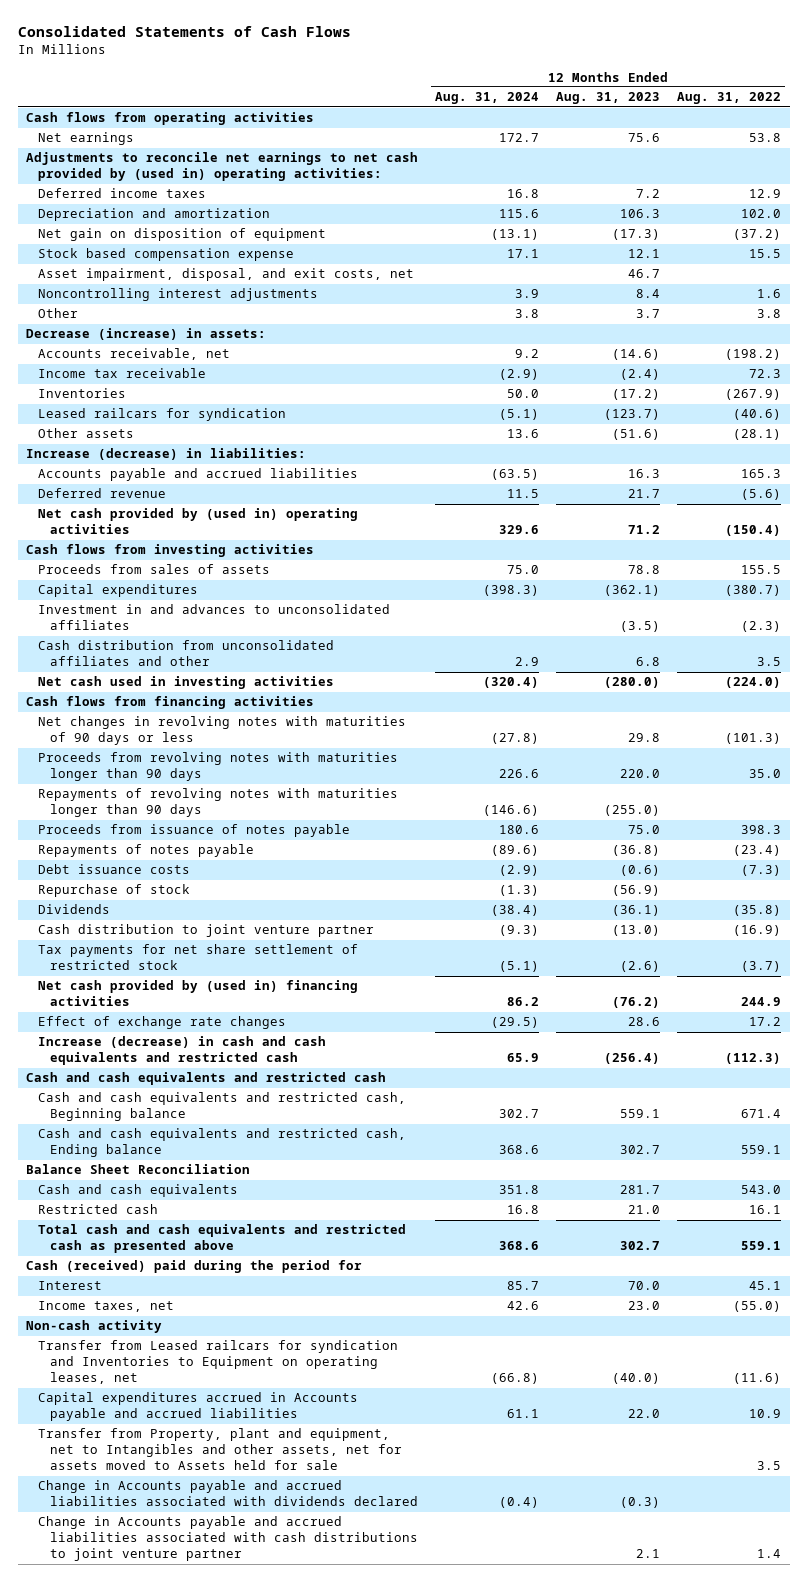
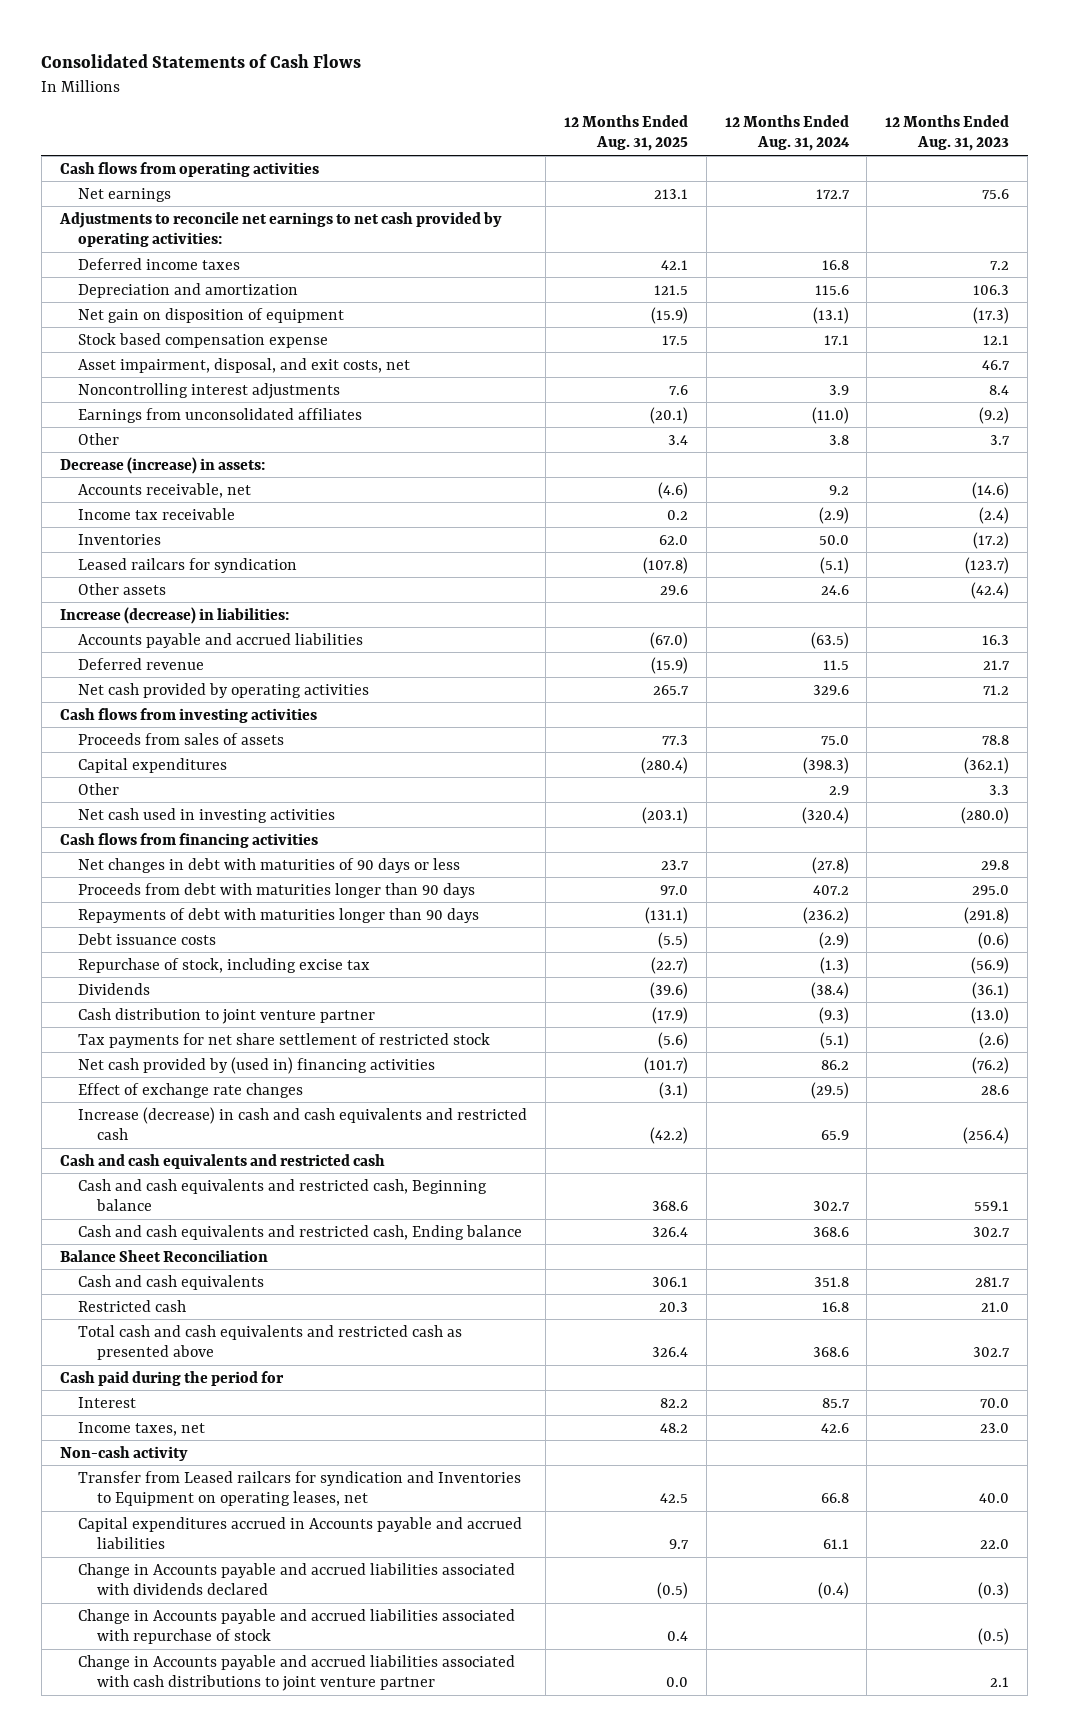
[677,92,782,105] Aug. 31, 2022 -> none
none -> [563,114,688,152] 12 Months Ended Aug. 31, 2025
[26,152,419,182] Adjustments to reconcile net earnings to net cash provided by (used in) operating activities: -> [58,211,502,248] Adjustments to reconcile net earnings to net cash provided by operating activities:
none -> [78,407,363,423] Earnings from unconsolidated affiliates
[507,429,540,439] 13.6 -> [820,584,849,595] 24.6
[612,429,661,441] (51.6) -> [971,581,1010,599] (42.4)
[38,508,359,535] Net cash provided by (used in) operating activities -> [78,682,370,698] Net cash provided by operating activities
[38,604,391,631] Investment in and advances to unconsolidated affiliates -> none
[38,640,335,667] Cash distribution from unconsolidated affiliates and other -> none
none -> [78,782,120,795] Other
[38,824,351,838] Proceeds from issuance of notes payable -> none
[38,844,255,858] Repayments of notes payable -> none
[38,716,407,746] Net changes in revolving notes with maturities of 90 days or less -> [78,857,461,873] Net changes in debt with maturities of 90 days or less
[38,752,399,782] Proceeds from revolving notes with maturities longer than 90 days -> [78,882,476,898] Proceeds from debt with maturities longer than 90 days
[499,769,540,779] 226.6 -> [812,884,849,895] 407.2
[620,769,661,779] 220.0 -> [972,884,1010,895] 295.0
[38,788,399,818] Repayments of revolving notes with maturities longer than 90 days -> [78,907,480,923] Repayments of debt with maturities longer than 90 days
[483,805,540,817] (146.6) -> [802,906,849,924] (236.2)
[604,805,661,817] (255.0) -> [964,906,1010,924] (291.8)
[38,884,191,898] Repurchase of stock -> [78,957,371,973] Repurchase of stock, including excise tax
[26,1260,363,1274] Cash (received) paid during the period for -> [59,1370,284,1386] Cash paid during the period for
[491,1373,540,1385] (66.8) -> [820,1493,849,1504] 66.8
[612,1373,661,1385] (40.0) -> [979,1493,1010,1504] 40.0
[38,1428,403,1471] Transfer from Property, plant and equipment, net to Intangibles and other assets, net for assets moved to Assets held for sale -> none
none -> [78,1608,516,1645] Change in Accounts payable and accrued liabilities associated with repurchase of stock

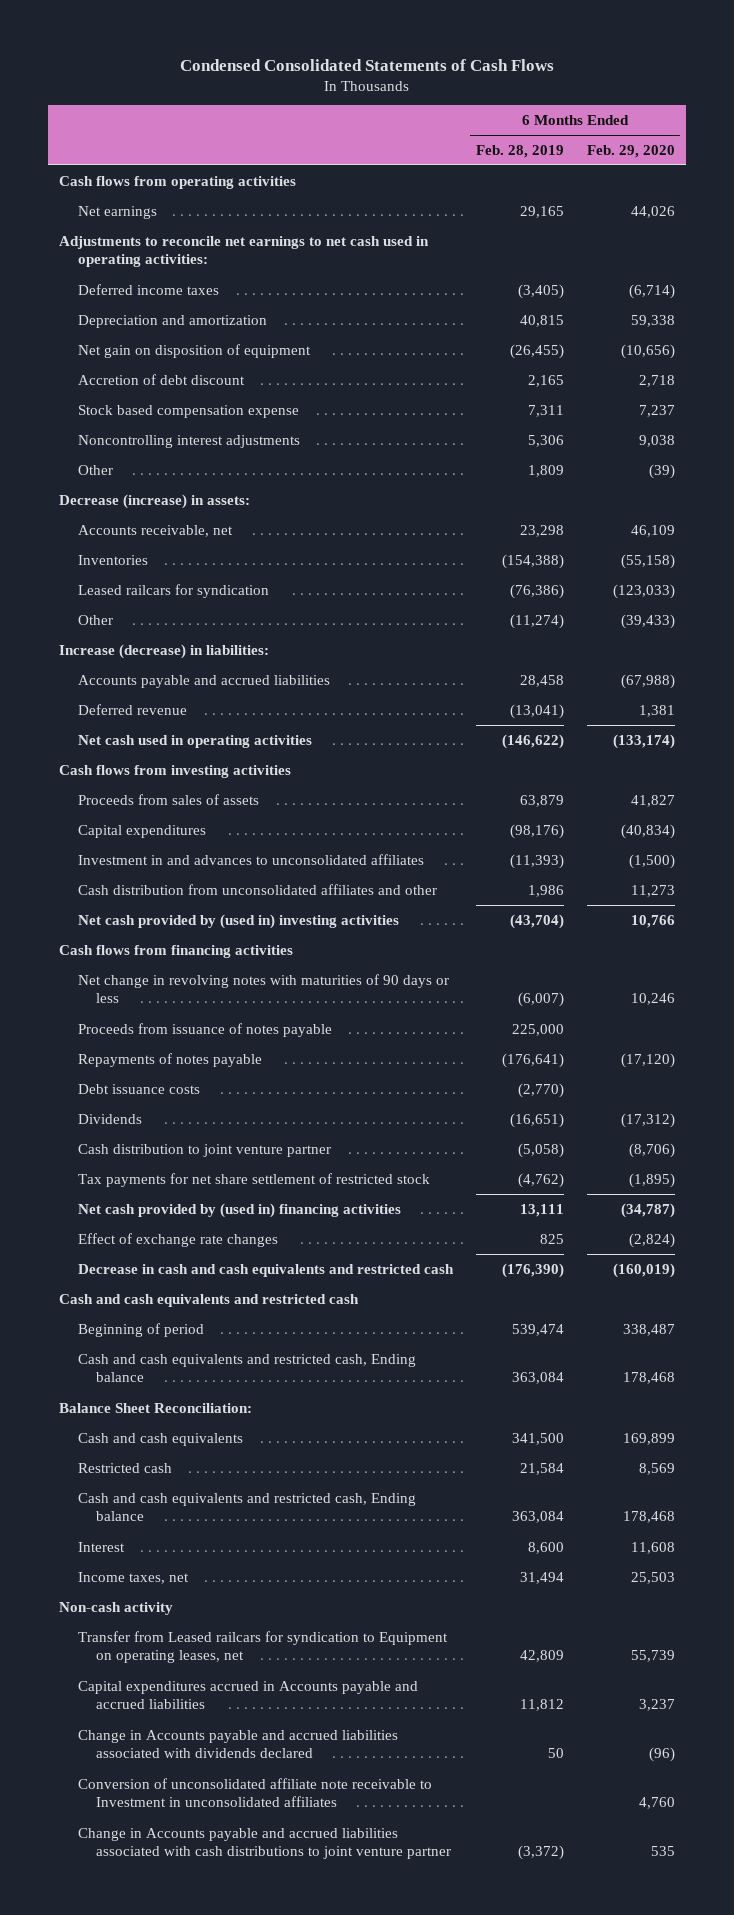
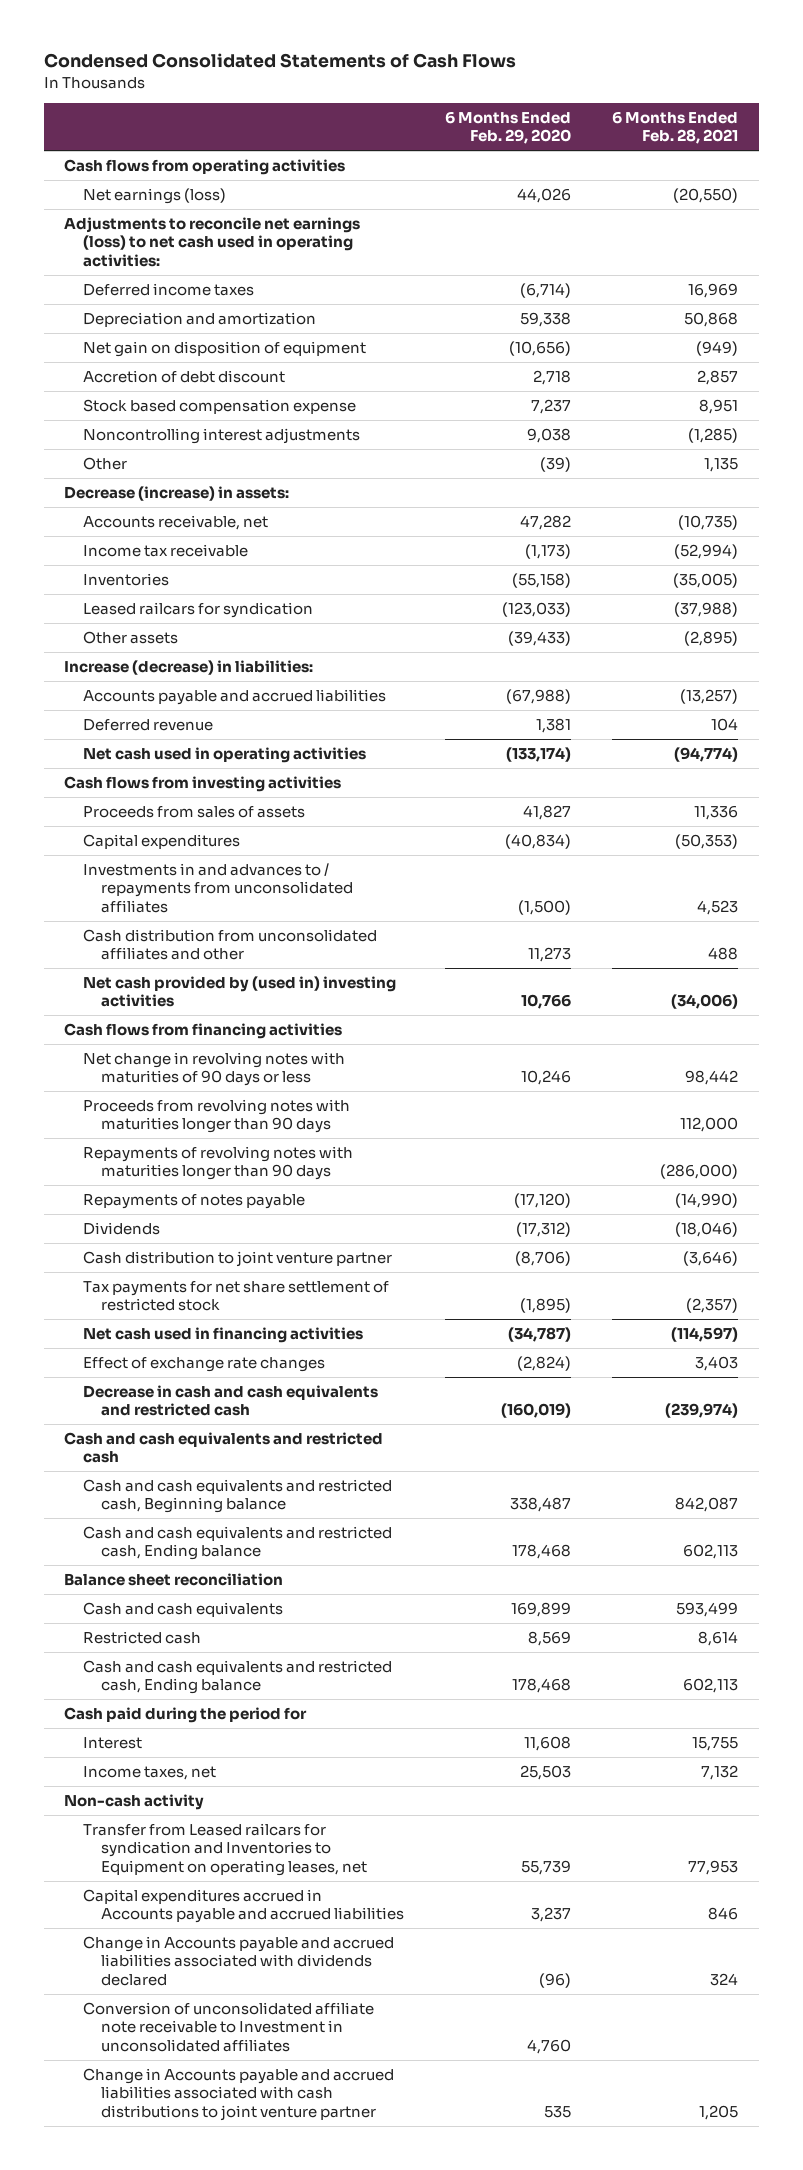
[475,144,564,158] Feb. 28, 2019 -> none
none -> [612,110,739,145] 6 Months Ended Feb. 28, 2021
[77,205,157,219] Net earnings -> [82,187,226,204] Net earnings (loss)
[59,235,430,268] Adjustments to reconcile net earnings to net cash used in operating activities: -> [64,216,361,267] Adjustments to reconcile net earnings (loss) to net cash used in operating activities:
[630,524,675,537] 46,109 -> [519,514,571,530] 47,282
none -> [82,543,248,557] Income tax receivable
[77,614,113,625] Other -> [82,630,178,644] Other assets
[77,853,424,865] Investment in and advances to unconsolidated affiliates -> [82,862,353,913] Investments in and advances to / repayments from unconsolidated affiliates
[77,1022,332,1037] Proceeds from issuance of notes payable -> none
none -> [82,1098,350,1134] Proceeds from revolving notes with maturities longer than 90 days
none -> [82,1145,353,1181] Repayments of revolving notes with maturities longer than 90 days
[77,1083,200,1094] Debt issuance costs -> none
[77,1202,401,1218] Net cash provided by (used in) financing activities -> [82,1326,363,1343] Net cash used in financing activities
[77,1322,204,1337] Beginning of period -> [82,1478,392,1514] Cash and cash equivalents and restricted cash, Beginning balance
[59,1402,253,1413] Balance Sheet Reconciliation: -> [64,1572,284,1586] Balance sheet reconciliation
none -> [64,1706,308,1723] Cash paid during the period for
[77,1630,448,1664] Transfer from Leased railcars for syndication to Equipment on operating leases, net -> [82,1822,367,1876] Transfer from Leased railcars for syndication and Inventories to Equipment on operating leases, net

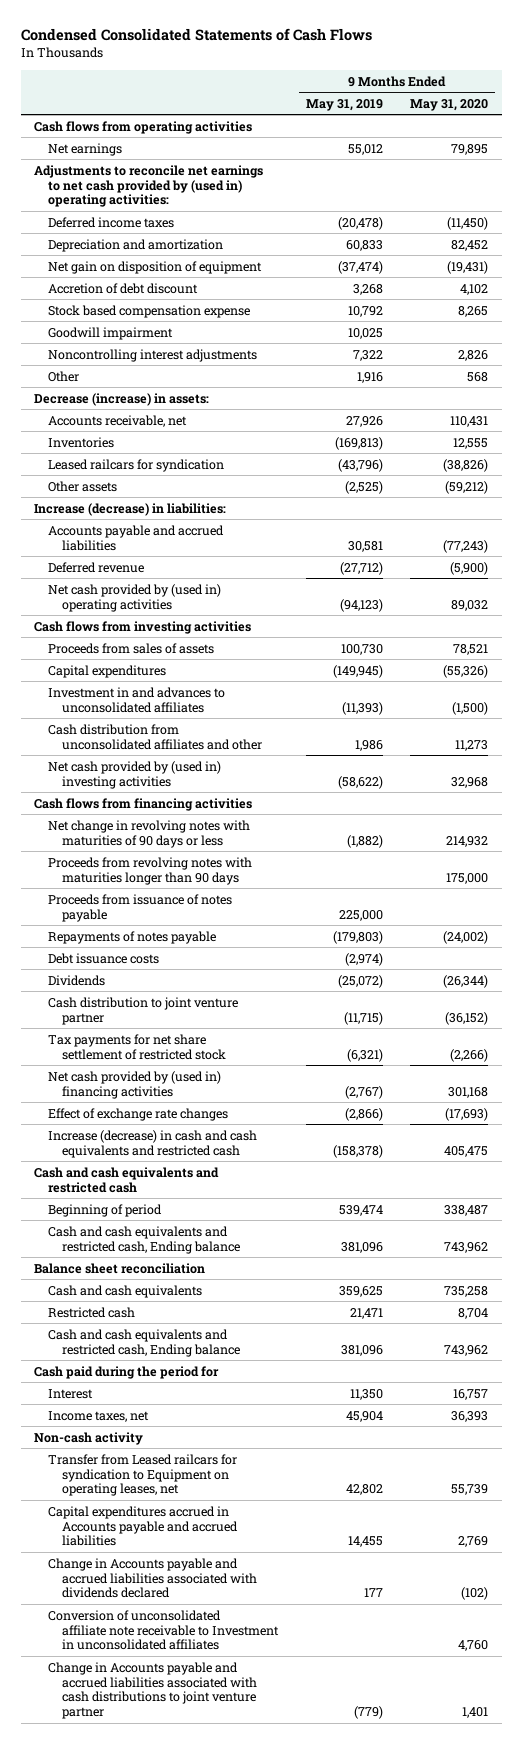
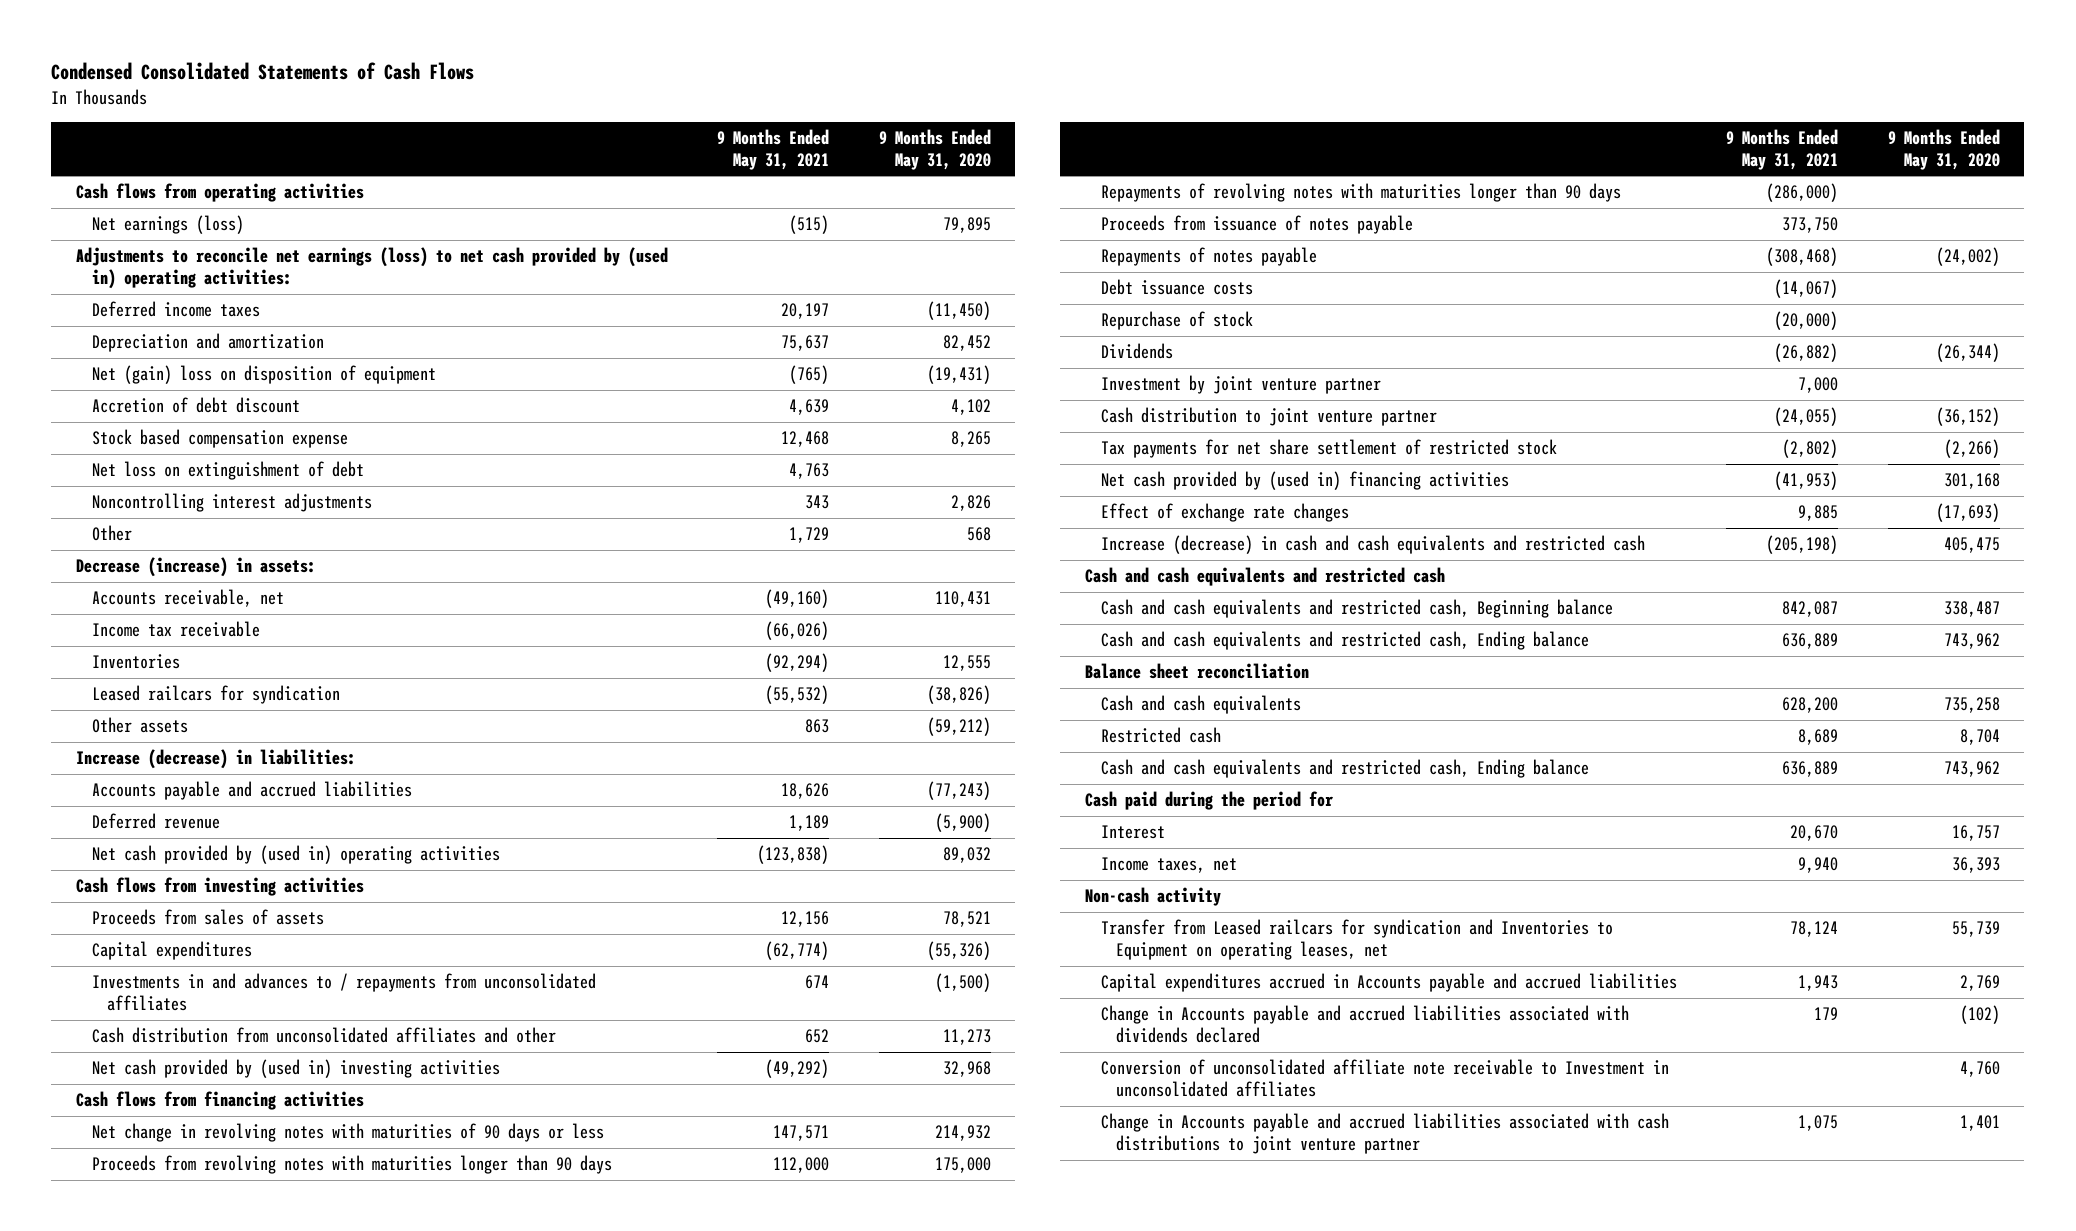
[305,98,383,111] May 31, 2019 -> none
none -> [717,128,830,170] 9 Months Ended May 31, 2021
[48,142,123,156] Net earnings -> [91,215,244,235] Net earnings (loss)
[34,164,264,208] Adjustments to reconcile net earnings to net cash provided by (used in) operating activities: -> [76,247,669,289] Adjustments to reconcile net earnings (loss) to net cash provided by (used in) operating activities:
[48,260,263,274] Net gain on disposition of equipment -> [91,365,436,385] Net (gain) loss on disposition of equipment
[48,326,174,340] Goodwill impairment -> none
none -> [91,461,364,481] Net loss on extinguishment of debt
none -> [91,621,260,638] Income tax receivable
[48,686,226,713] Investment in and advances to unconsolidated affiliates -> [91,973,596,1011] Investments in and advances to / repayments from unconsolidated affiliates
none -> [1100,183,1621,203] Repayments of revolving notes with maturities longer than 90 days
none -> [1100,311,1253,331] Repurchase of stock
none -> [1100,375,1381,395] Investment by joint venture partner
[48,1203,163,1217] Beginning of period -> [1100,599,1613,619] Cash and cash equivalents and restricted cash, Beginning balance
[48,1453,238,1497] Transfer from Leased railcars for syndication to Equipment on operating leases, net -> [1100,919,1613,960] Transfer from Leased railcars for syndication and Inventories to Equipment on operating leases, net

